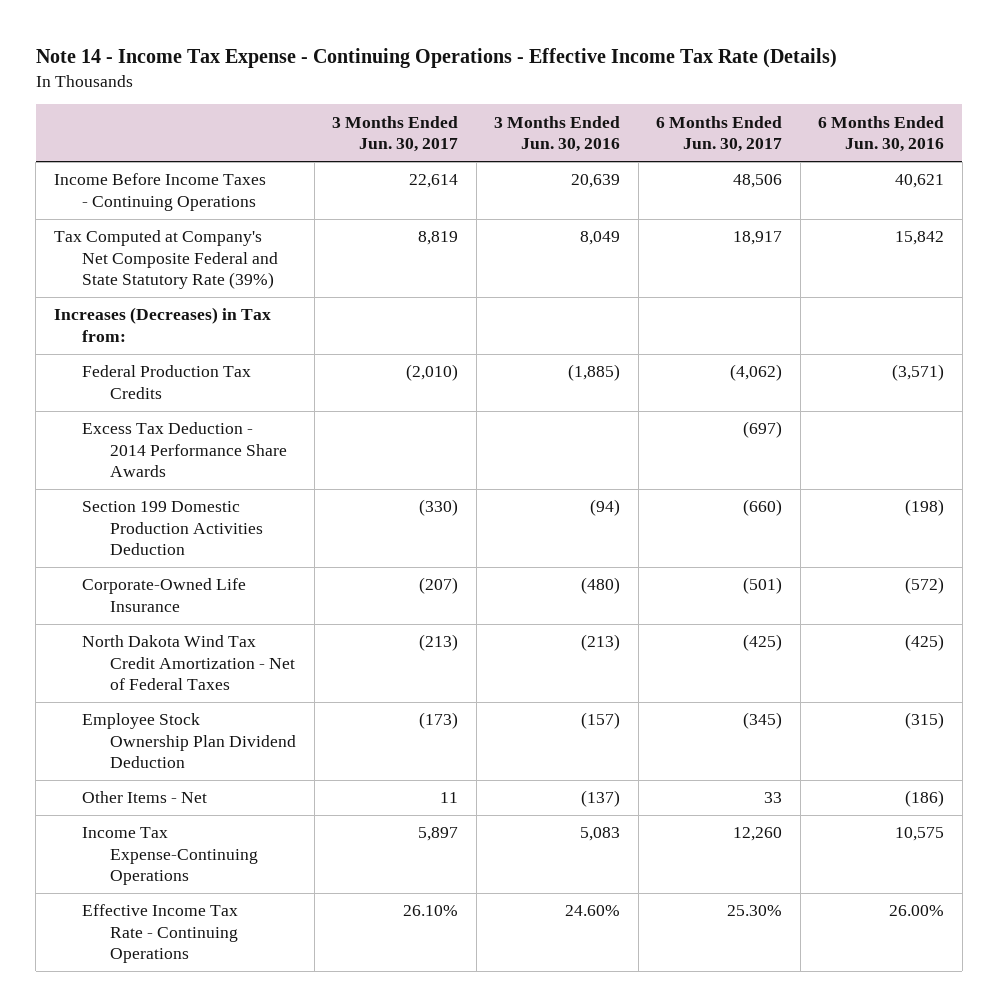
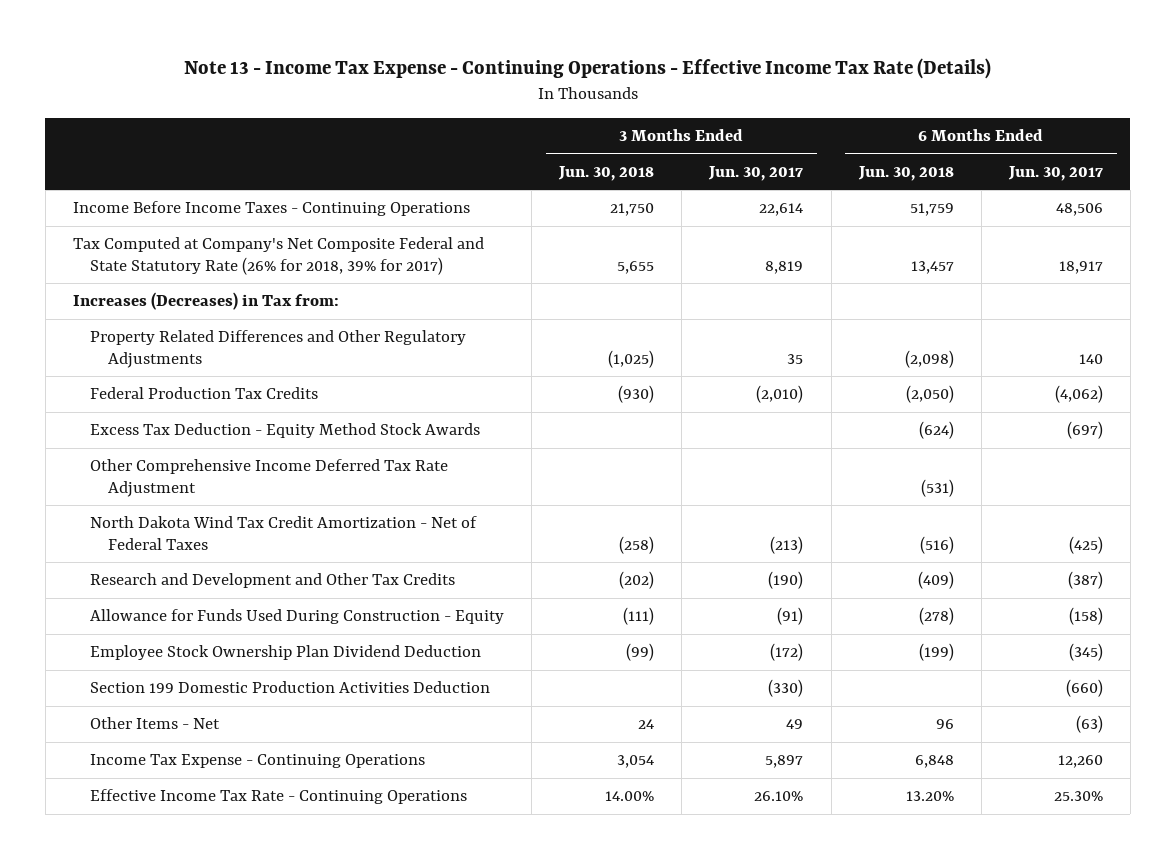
[35,48,837,69] Note 14 - Income Tax Expense - Continuing Operations - Effective Income Tax Rate (Details) -> [183,58,991,80] Note 13 - Income Tax Expense - Continuing Operations - Effective Income Tax Rate (Details)
[494,115,621,153] 3 Months Ended Jun. 30, 2016 -> none
[818,115,945,153] 6 Months Ended Jun. 30, 2016 -> none
none -> [558,165,655,181] Jun. 30, 2018
none -> [857,165,954,181] Jun. 30, 2018
[53,230,278,290] Tax Computed at Company's Net Composite Federal and State Statutory Rate (39%) -> [72,237,484,275] Tax Computed at Company's Net Composite Federal and State Statutory Rate (26% for 2018, 39% for 2017)
none -> [90,330,467,368] Property Related Differences and Other Regulatory Adjustments
[81,578,246,612] Corporate-Owned Life Insurance -> none
[81,422,287,478] Excess Tax Deduction - 2014 Performance Share Awards -> [90,423,481,439] Excess Tax Deduction - Equity Method Stock Awards
none -> [90,459,449,497] Other Comprehensive Income Deferred Tax Rate Adjustment
none -> [90,573,456,589] Research and Development and Other Tax Credits
none -> [90,609,505,625] Allowance for Funds Used During Construction - Equity
[419,712,459,730] (173) -> [770,643,804,662] (172)
[81,501,263,556] Section 199 Domestic Production Activities Deduction -> [90,681,491,694] Section 199 Domestic Production Activities Deduction
[440,792,459,804] 11 -> [786,719,804,730] 49
[764,792,783,804] 33 -> [1075,715,1103,734] (63)
[81,827,258,886] Income Tax Expense-Continuing Operations -> [90,754,426,769] Income Tax Expense - Continuing Operations

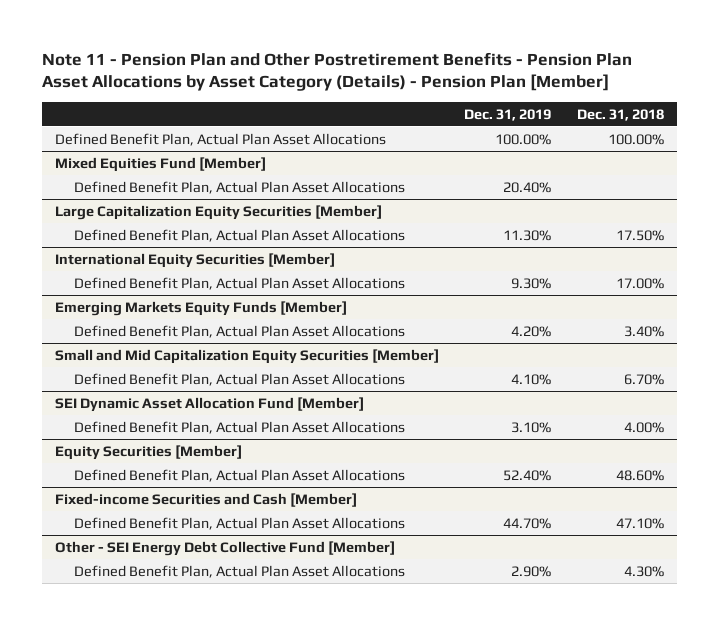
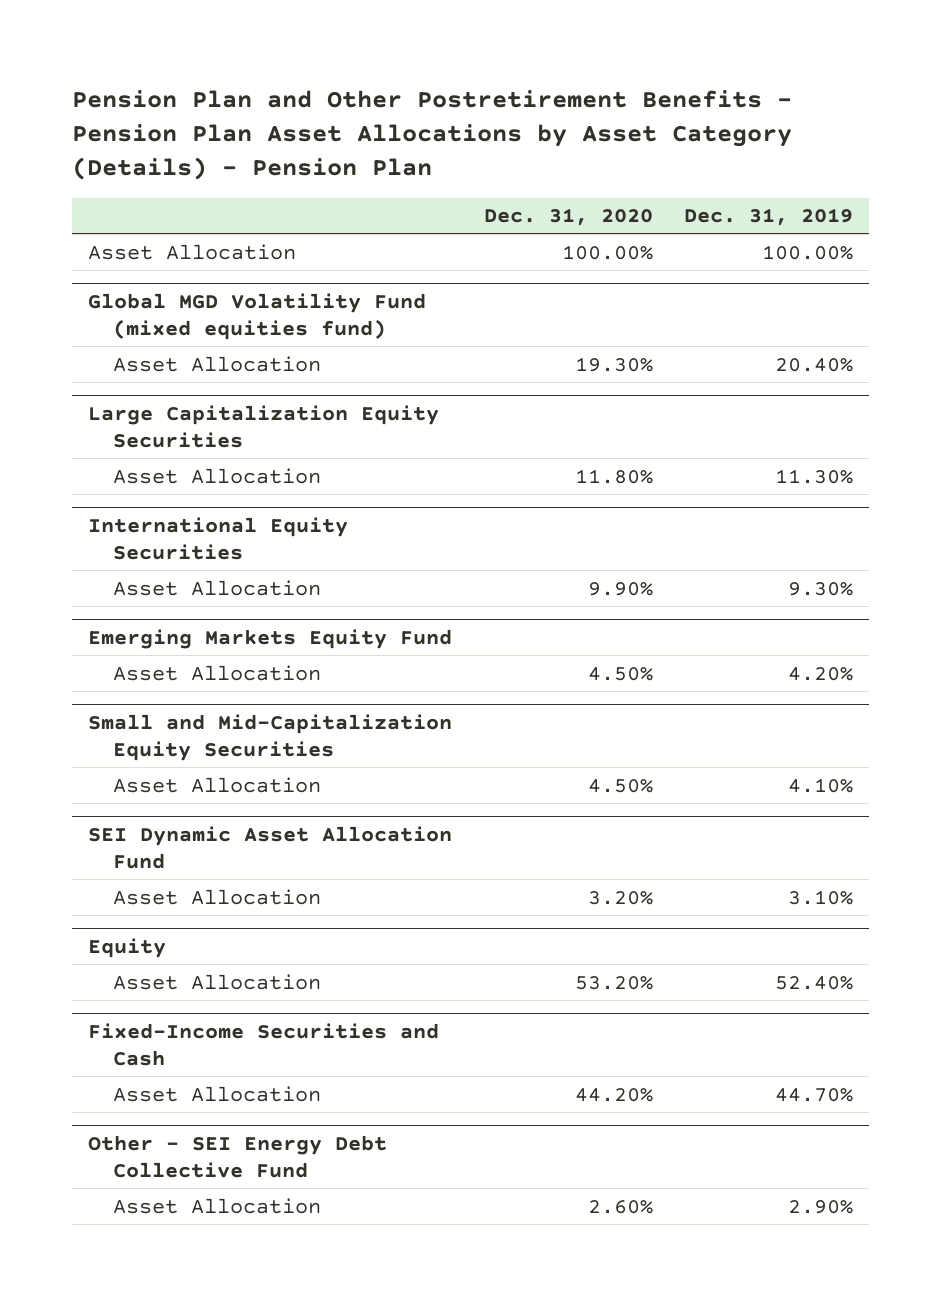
[41,51,632,92] Note 11 - Pension Plan and Other Postretirement Benefits - Pension Plan Asset Allocations by Asset Category (Details) - Pension Plan [Member] -> [72,89,793,181] Pension Plan and Other Postretirement Benefits - Pension Plan Asset Allocations by Asset Category (Details) - Pension Plan
[576,108,664,121] Dec. 31, 2018 -> none
none -> [483,208,653,227] Dec. 31, 2020
[54,132,386,146] Defined Benefit Plan, Actual Plan Asset Allocations -> [87,243,296,260] Asset Allocation
[54,156,266,172] Mixed Equities Fund [Member] -> [87,292,426,340] Global MGD Volatility Fund (mixed equities fund)
[74,180,406,194] Defined Benefit Plan, Actual Plan Asset Allocations -> [112,355,321,372] Asset Allocation
[54,204,382,220] Large Capitalization Equity Securities [Member] -> [87,404,439,448] Large Capitalization Equity Securities
[74,228,406,242] Defined Benefit Plan, Actual Plan Asset Allocations -> [112,467,321,484] Asset Allocation
[54,252,335,268] International Equity Securities [Member] -> [87,516,348,560] International Equity Securities
[74,276,406,290] Defined Benefit Plan, Actual Plan Asset Allocations -> [112,579,321,596] Asset Allocation
[54,300,347,316] Emerging Markets Equity Funds [Member] -> [87,628,452,649] Emerging Markets Equity Fund
[74,324,406,338] Defined Benefit Plan, Actual Plan Asset Allocations -> [112,664,321,681] Asset Allocation
[54,348,439,364] Small and Mid Capitalization Equity Securities [Member] -> [87,713,452,761] Small and Mid-Capitalization Equity Securities
[74,372,406,386] Defined Benefit Plan, Actual Plan Asset Allocations -> [112,776,321,793] Asset Allocation
[54,396,364,412] SEI Dynamic Asset Allocation Fund [Member] -> [87,825,452,869] SEI Dynamic Asset Allocation Fund
[74,420,406,434] Defined Benefit Plan, Actual Plan Asset Allocations -> [112,888,321,905] Asset Allocation
[54,444,242,460] Equity Securities [Member] -> [87,937,166,958] Equity
[74,468,406,482] Defined Benefit Plan, Actual Plan Asset Allocations -> [112,973,321,990] Asset Allocation
[54,492,357,507] Fixed-income Securities and Cash [Member] -> [87,1022,439,1066] Fixed-Income Securities and Cash
[74,516,406,530] Defined Benefit Plan, Actual Plan Asset Allocations -> [112,1085,321,1102] Asset Allocation
[54,540,395,556] Other - SEI Energy Debt Collective Fund [Member] -> [87,1134,387,1178] Other - SEI Energy Debt Collective Fund
[74,564,406,578] Defined Benefit Plan, Actual Plan Asset Allocations -> [112,1197,321,1214] Asset Allocation

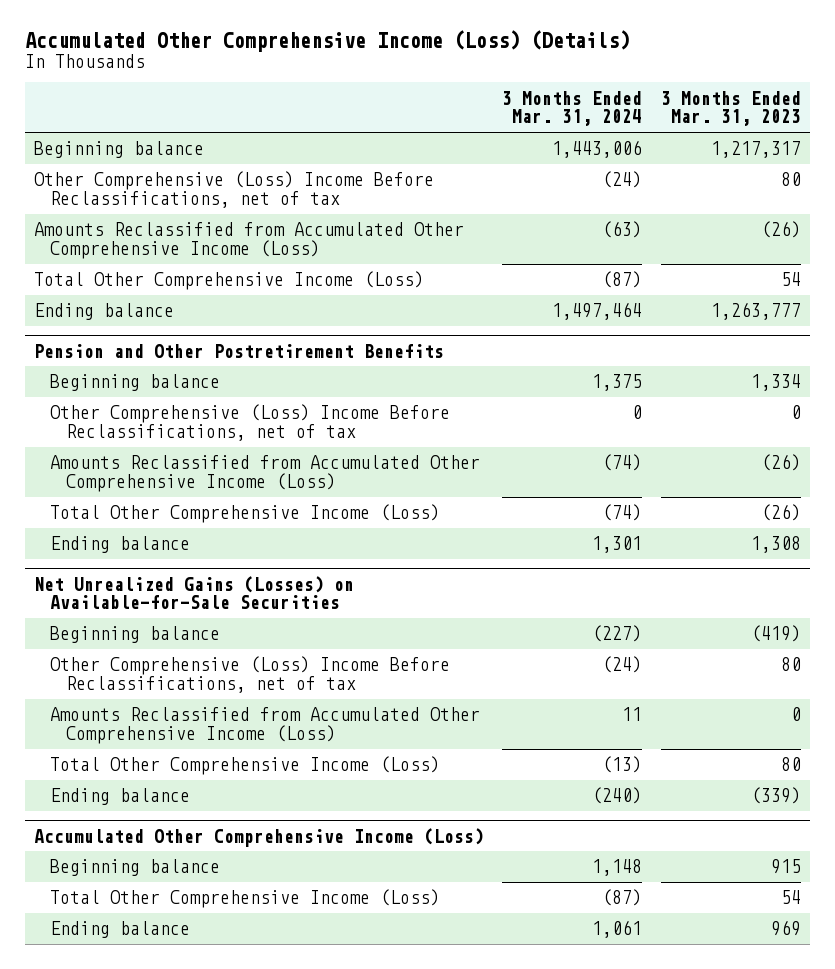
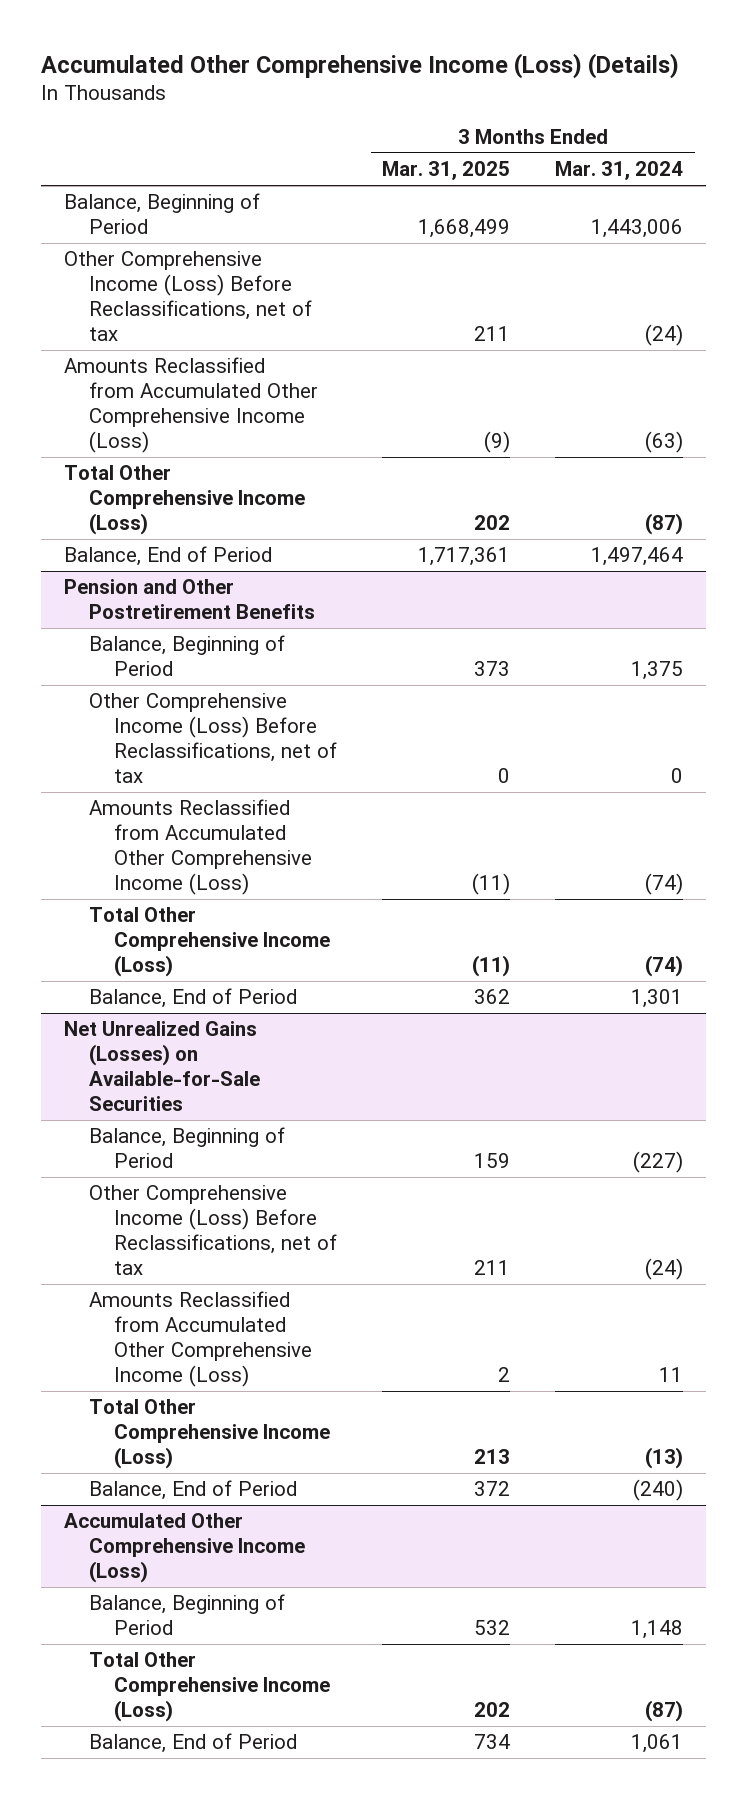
[660,90,801,127] 3 Months Ended Mar. 31, 2023 -> none
none -> [381,161,510,181] Mar. 31, 2025
[34,141,205,159] Beginning balance -> [63,193,260,235] Balance, Beginning of Period
[34,171,435,209] Other Comprehensive (Loss) Income Before Reclassifications, net of tax -> [63,251,312,342] Other Comprehensive Income (Loss) Before Reclassifications, net of tax
[34,303,175,321] Ending balance -> [63,546,272,567] Balance, End of Period
[50,374,221,392] Beginning balance -> [88,635,285,677] Balance, Beginning of Period
[50,404,451,442] Other Comprehensive (Loss) Income Before Reclassifications, net of tax -> [88,693,337,784] Other Comprehensive Income (Loss) Before Reclassifications, net of tax
[50,536,191,554] Ending balance -> [88,988,297,1009] Balance, End of Period
[50,626,221,644] Beginning balance -> [88,1127,285,1169] Balance, Beginning of Period
[50,656,451,694] Other Comprehensive (Loss) Income Before Reclassifications, net of tax -> [88,1185,337,1276] Other Comprehensive Income (Loss) Before Reclassifications, net of tax
[50,788,191,806] Ending balance -> [88,1480,297,1501] Balance, End of Period
[50,859,221,877] Beginning balance -> [88,1594,285,1636] Balance, Beginning of Period
[50,921,191,939] Ending balance -> [88,1733,297,1754] Balance, End of Period

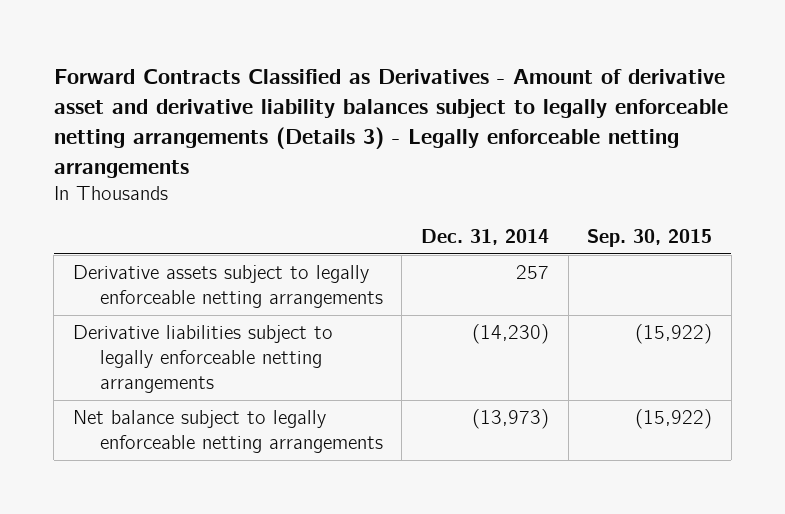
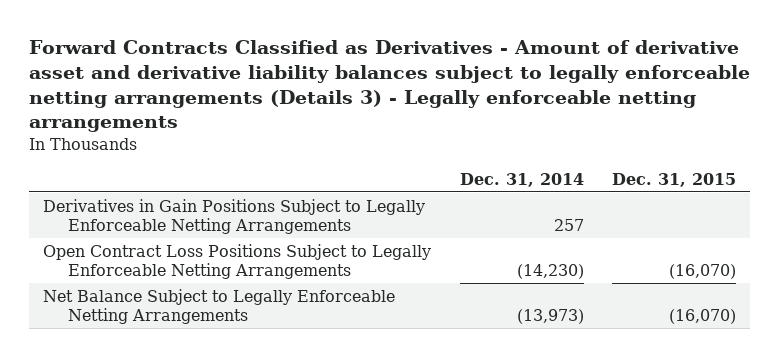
[587,229,713,248] Sep. 30, 2015 -> none
none -> [611,172,736,187] Dec. 31, 2015
[72,264,383,308] Derivative assets subject to legally enforceable netting arrangements -> [43,198,426,235] Derivatives in Gain Positions Subject to Legally Enforceable Netting Arrangements
[72,324,333,393] Derivative liabilities subject to legally enforceable netting arrangements -> [43,243,432,280] Open Contract Loss Positions Subject to Legally Enforceable Netting Arrangements
[72,409,383,453] Net balance subject to legally enforceable netting arrangements -> [43,288,396,325] Net Balance Subject to Legally Enforceable Netting Arrangements

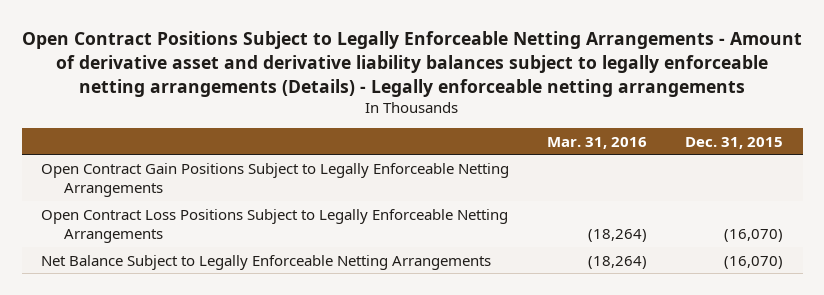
[28,39,750,133] Forward Contracts Classified as Derivatives - Amount of derivative asset and derivative liability balances subject to legally enforceable netting arrangements (Details 3) - Legally enforceable netting arrangements -> [22,31,803,97] Open Contract Positions Subject to Legally Enforceable Netting Arrangements - Amount of derivative asset and derivative liability balances subject to legally enforceable netting arrangements (Details) - Legally enforceable netting arrangements
[459,172,584,187] Dec. 31, 2014 -> none
none -> [547,136,648,149] Mar. 31, 2016
[43,198,426,235] Derivatives in Gain Positions Subject to Legally Enforceable Netting Arrangements -> [41,162,510,198] Open Contract Gain Positions Subject to Legally Enforceable Netting Arrangements

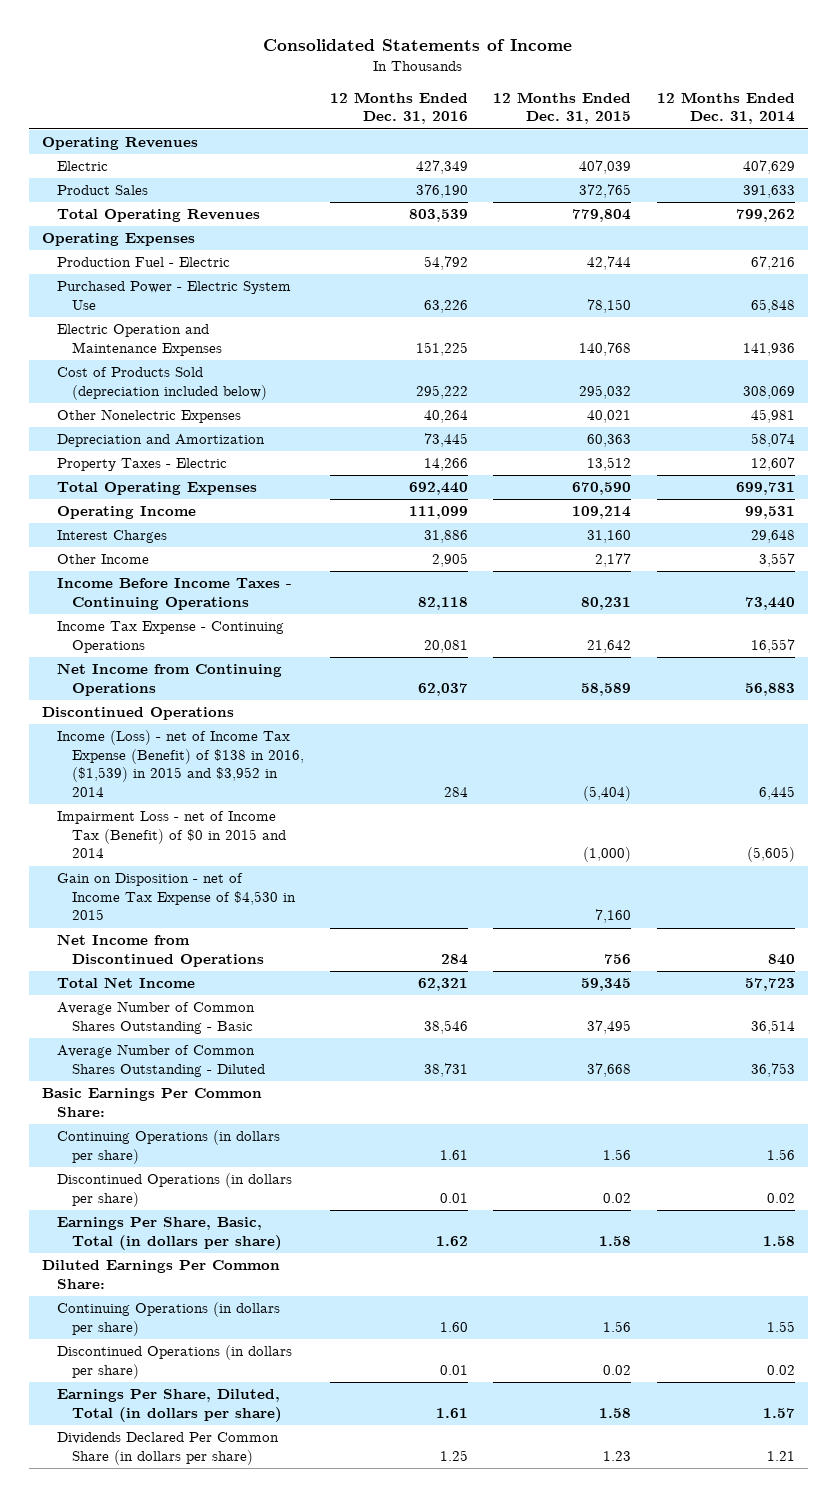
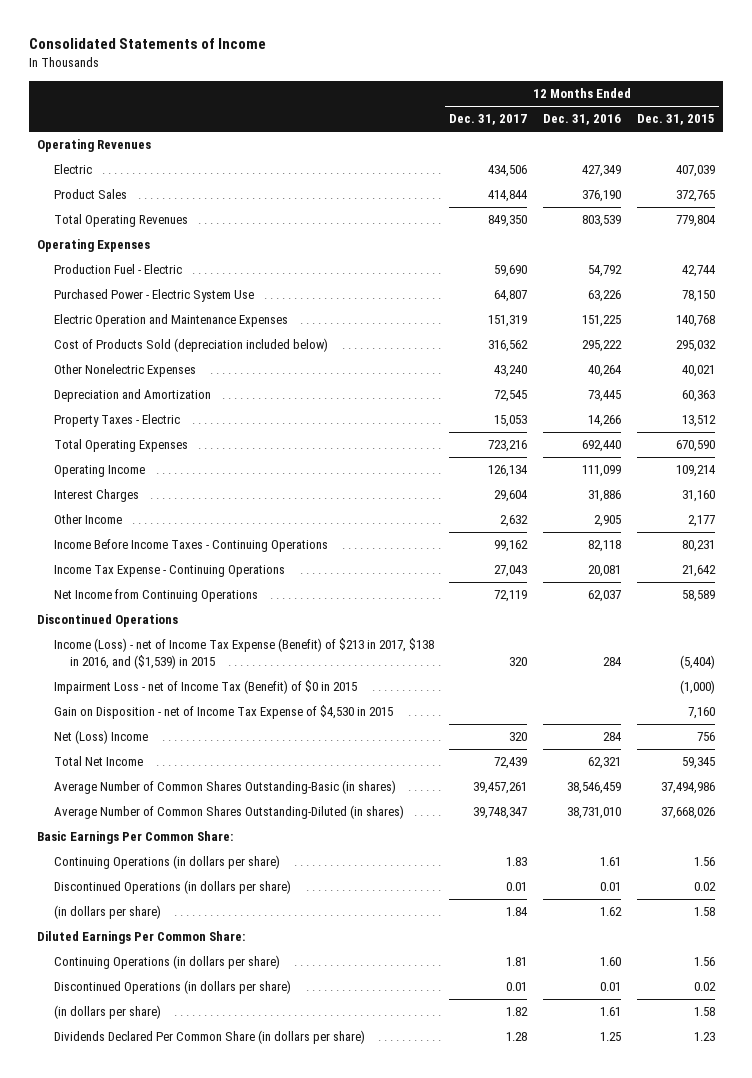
[657,91,796,125] 12 Months Ended Dec. 31, 2014 -> none
none -> [449,114,528,126] Dec. 31, 2017
[56,730,305,798] Income (Loss) - net of Income Tax Expense (Benefit) of $138 in 2016, ($1,539) in 2015 and $3,952 in 2014 -> [53,638,434,670] Income (Loss) - net of Income Tax Expense (Benefit) of $213 in 2017, $138 in 2016, and ($1,539) in 2015
[56,811,287,859] Impairment Loss - net of Income Tax (Benefit) of $0 in 2015 and 2014 -> [53,680,357,695] Impairment Loss - net of Income Tax (Benefit) of $0 in 2015
[56,934,265,967] Net Income from Discontinued Operations -> [53,730,148,745] Net (Loss) Income
[56,1001,255,1034] Average Number of Common Shares Outstanding - Basic -> [53,780,396,795] Average Number of Common Shares Outstanding-Basic (in shares)
[423,1019,468,1034] 38,546 -> [567,782,622,795] 38,546,459
[587,1019,632,1034] 37,495 -> [660,782,715,795] 37,494,986
[56,1044,266,1077] Average Number of Common Shares Outstanding - Diluted -> [53,805,404,820] Average Number of Common Shares Outstanding-Diluted (in shares)
[423,1062,468,1077] 38,731 -> [567,807,622,820] 38,731,010
[587,1062,632,1077] 37,668 -> [660,807,715,820] 37,668,026
[56,1217,283,1250] Earnings Per Share, Basic, Total (in dollars per share) -> [53,905,161,920] (in dollars per share)
[56,1389,283,1422] Earnings Per Share, Diluted, Total (in dollars per share) -> [53,1005,161,1020] (in dollars per share)

